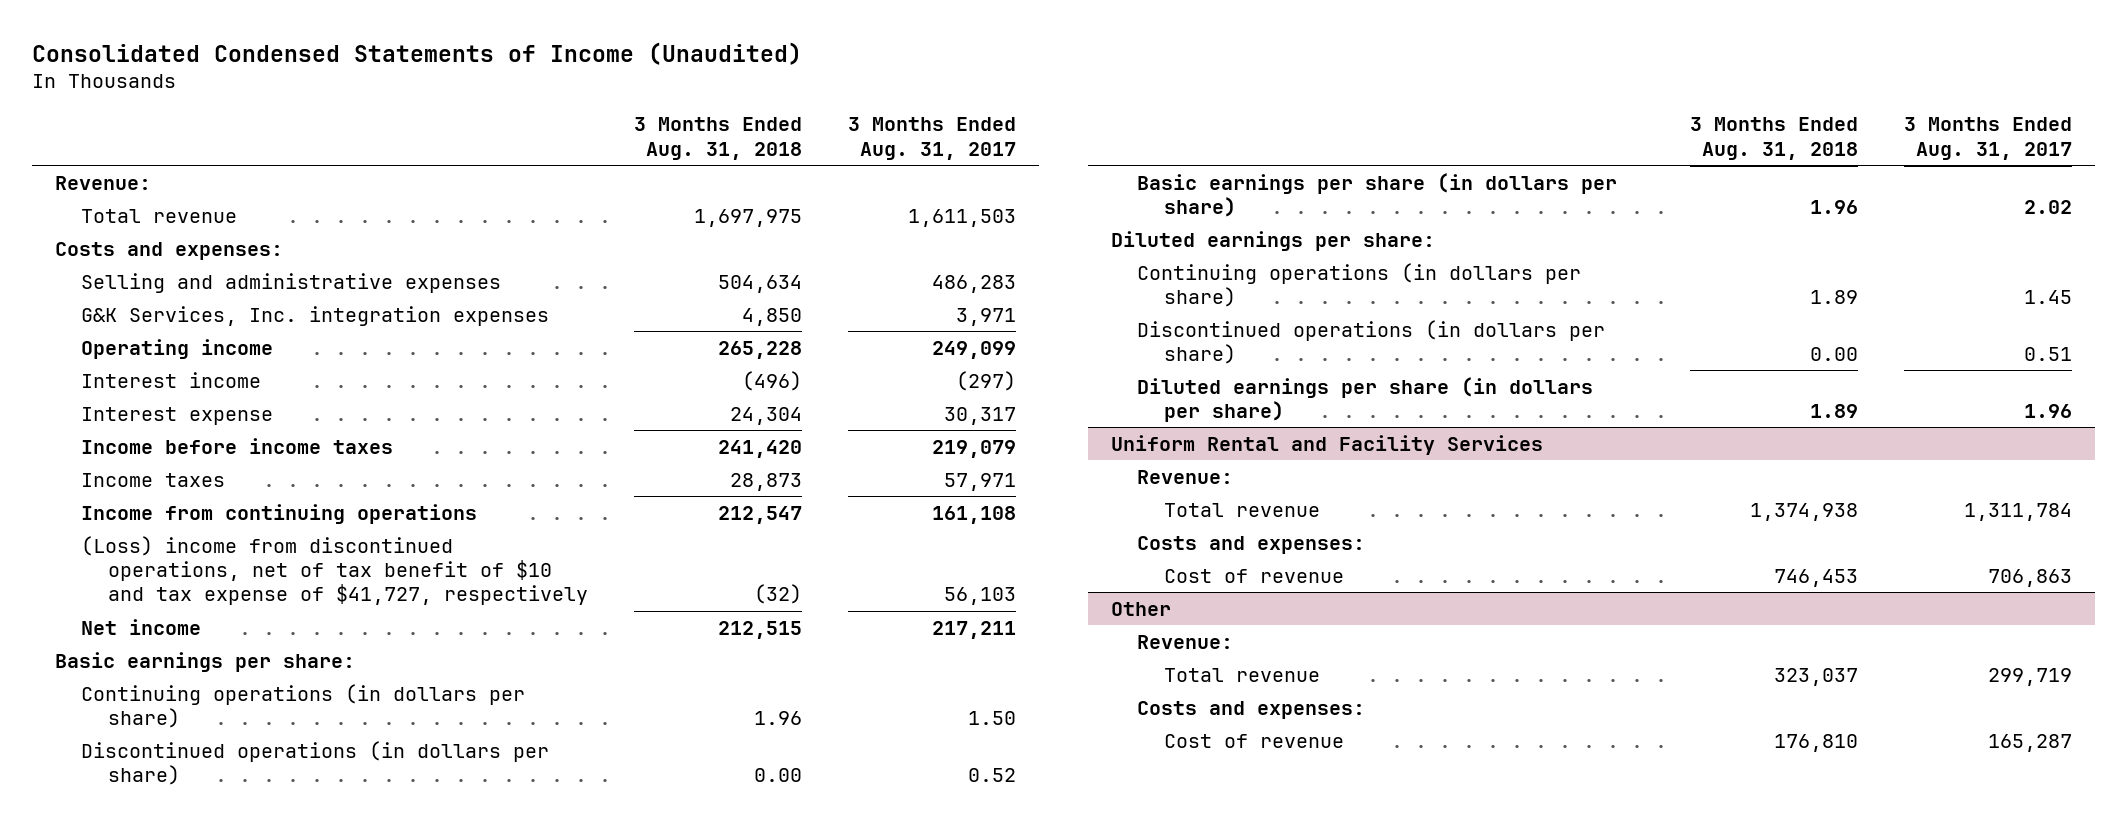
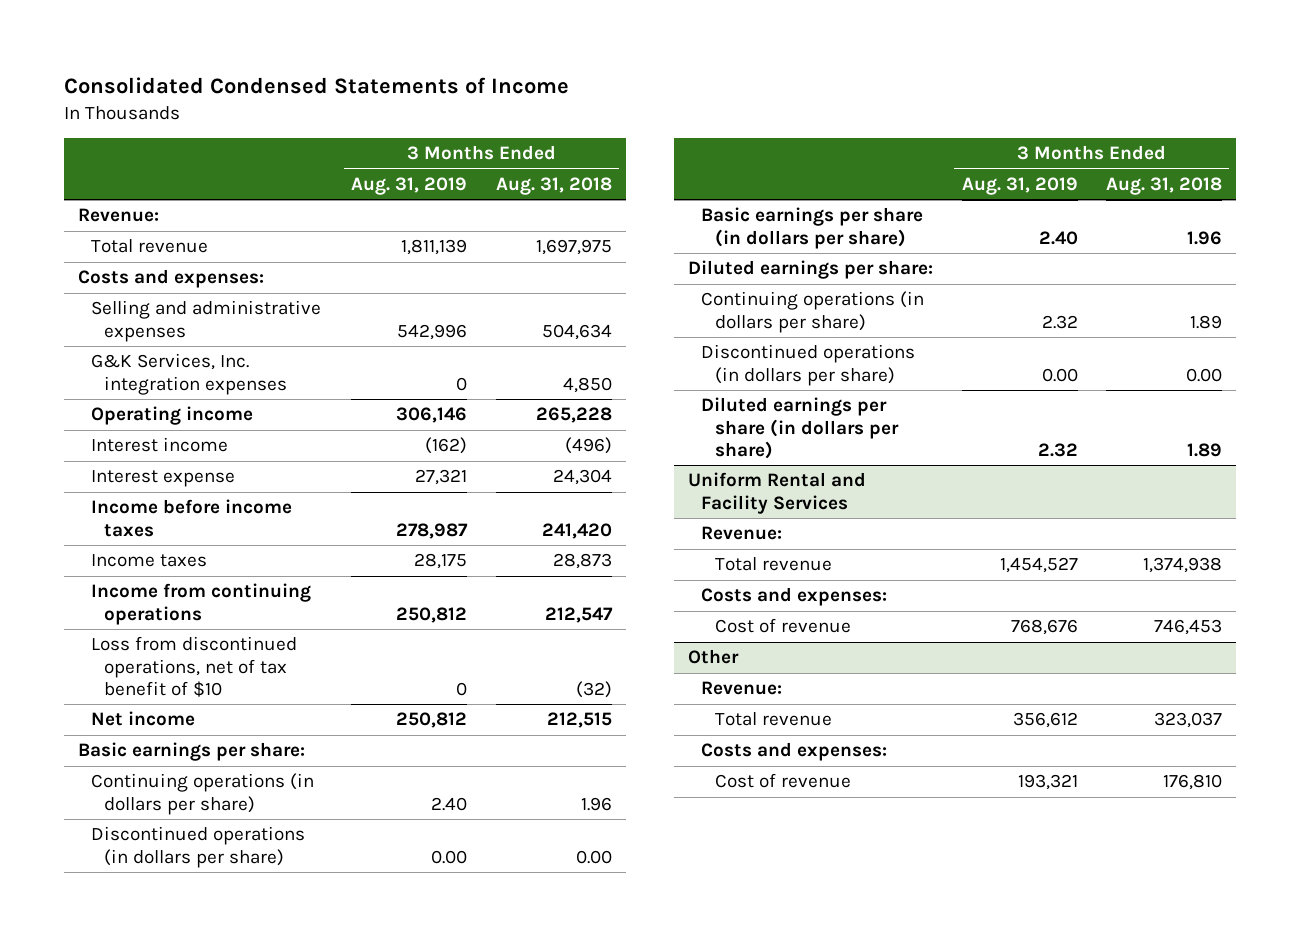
[31,41,802,65] Consolidated Condensed Statements of Income (Unaudited) -> [63,76,569,94] Consolidated Condensed Statements of Income
[847,117,1016,160] 3 Months Ended Aug. 31, 2017 -> none
none -> [351,176,468,195] Aug. 31, 2019
[81,535,588,606] (Loss) income from discontinued operations, net of tax benefit of $10 and tax expense of $41,727, respectively -> [91,636,298,698] Loss from discontinued operations, net of tax benefit of $10

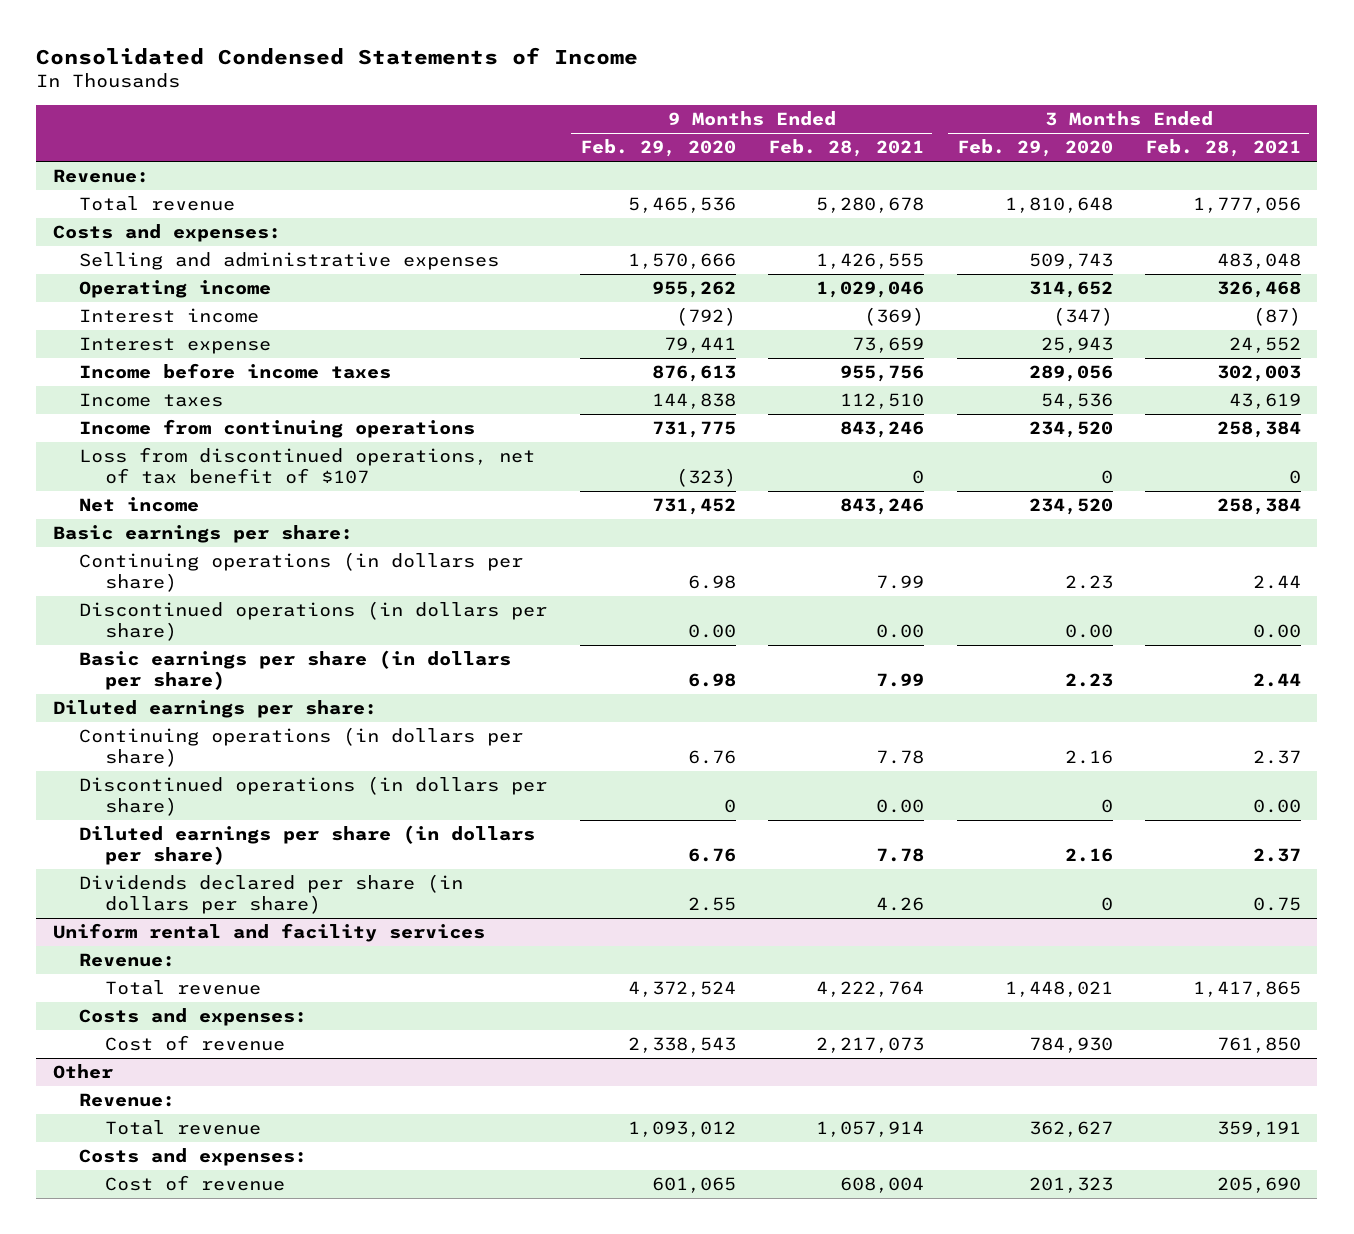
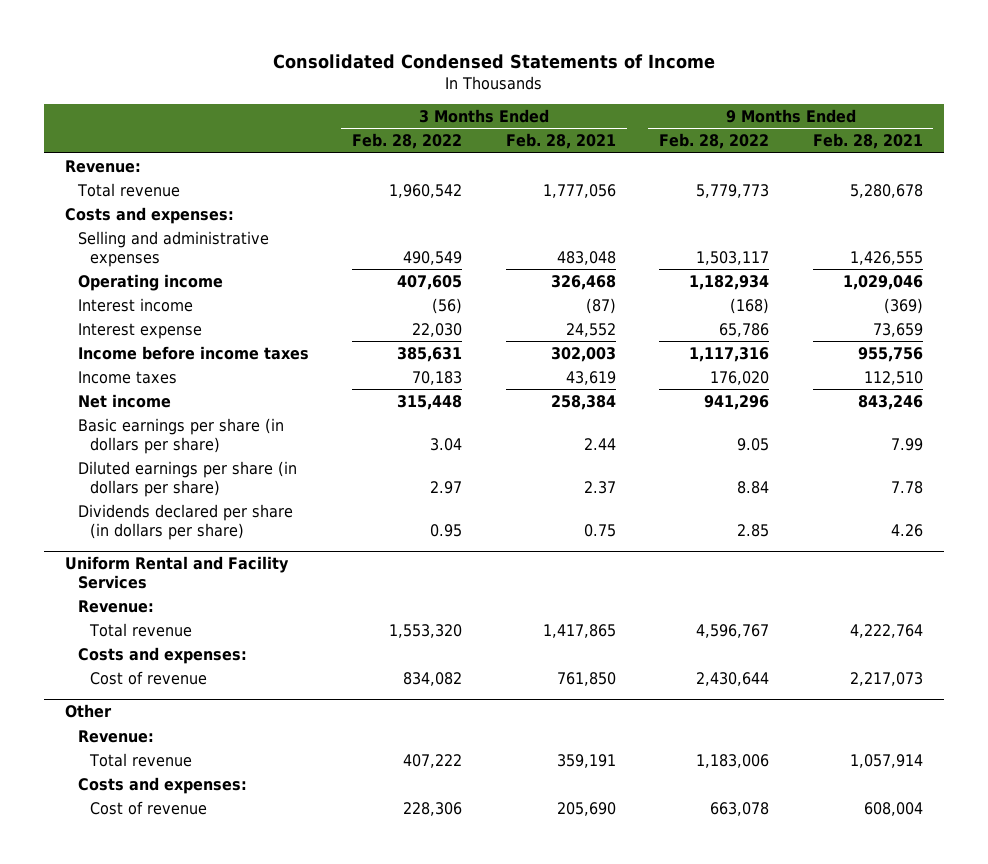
[579,139,736,158] Feb. 29, 2020 -> none
[956,139,1113,158] Feb. 29, 2020 -> none
none -> [352,133,463,150] Feb. 28, 2022
none -> [659,133,770,150] Feb. 28, 2022
[79,419,476,439] Income from continuing operations -> none
[79,447,536,485] Loss from discontinued operations, net of tax benefit of $107 -> none
[52,525,353,544] Basic earnings per share: -> none
[79,552,524,593] Continuing operations (in dollars per share) -> none
[79,601,548,642] Discontinued operations (in dollars per share) -> none
[52,700,377,719] Diluted earnings per share: -> none
[79,727,524,768] Continuing operations (in dollars per share) -> none
[79,776,548,817] Discontinued operations (in dollars per share) -> none
[52,923,485,943] Uniform rental and facility services -> [65,556,290,589] Uniform Rental and Facility Services

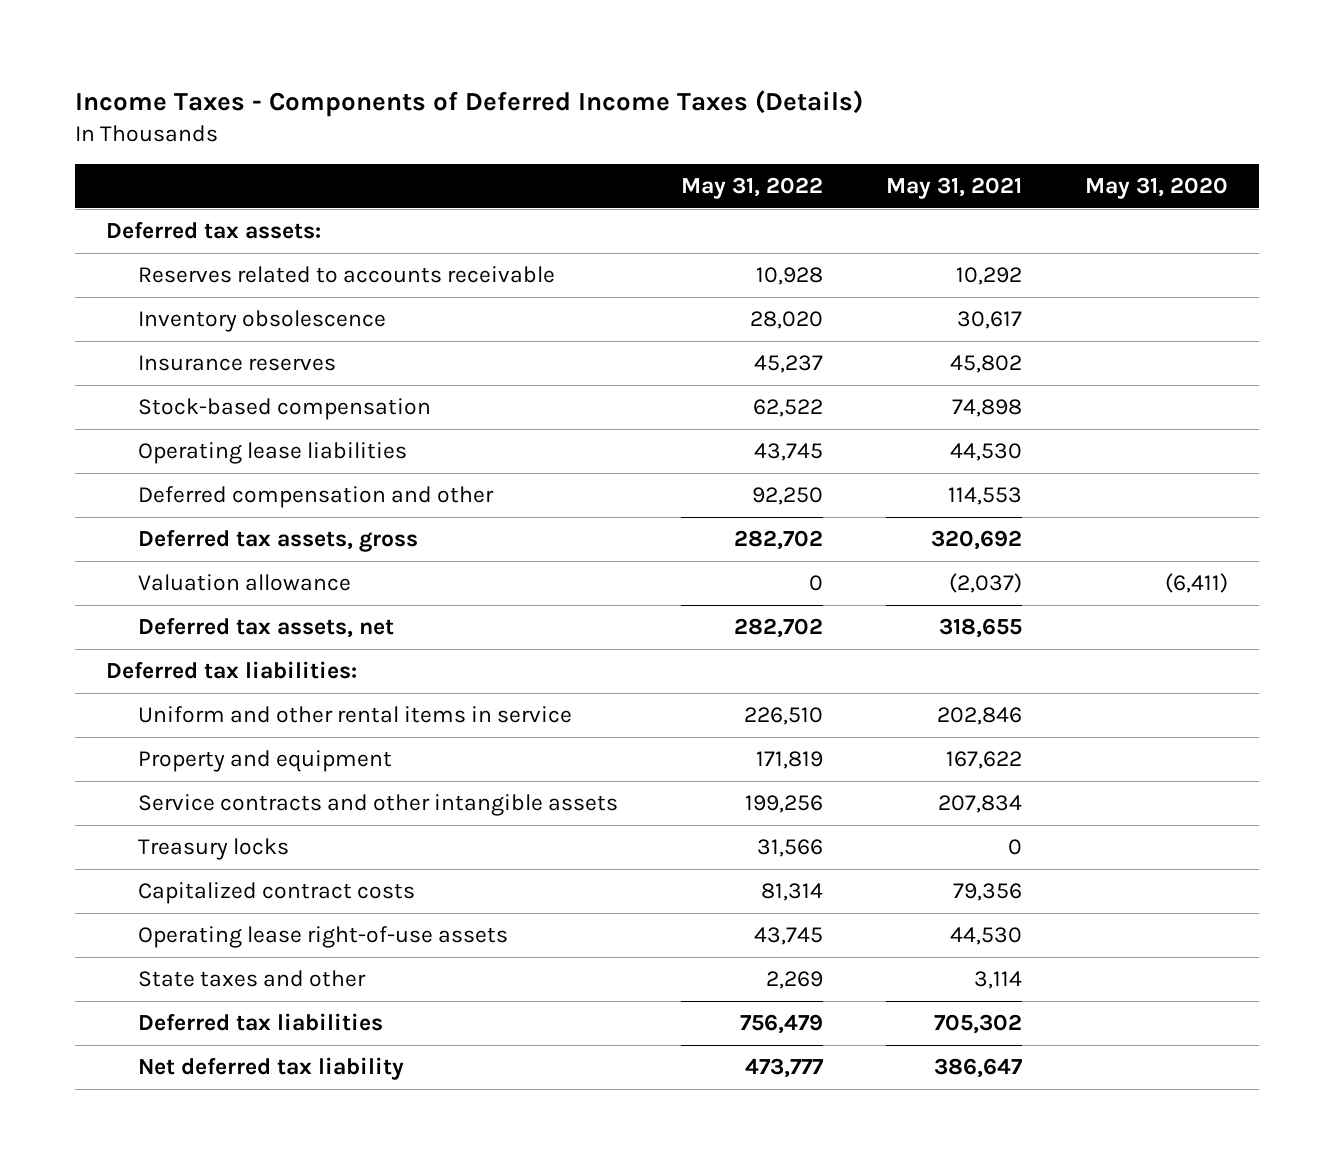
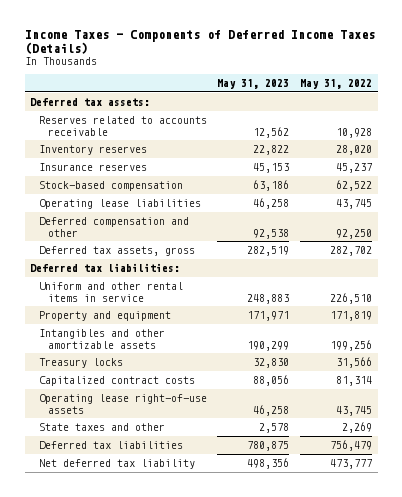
[886,176,1023,199] May 31, 2021 -> none
[1084,176,1228,199] May 31, 2020 -> none
none -> [217,79,290,90] May 31, 2023
[138,310,387,333] Inventory obsolescence -> [38,145,147,156] Inventory reserves
[138,574,352,592] Valuation allowance -> none
[138,618,395,639] Deferred tax assets, net -> none
[138,794,619,817] Service contracts and other intangible assets -> [38,329,165,349] Intangibles and other amortizable assets

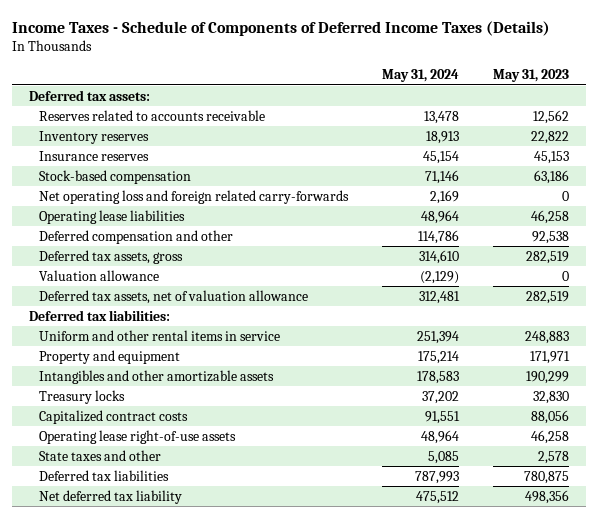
[24,29,375,54] Income Taxes - Components of Deferred Income Taxes (Details) -> [11,20,550,36] Income Taxes - Schedule of Components of Deferred Income Taxes (Details)
[300,79,373,90] May 31, 2022 -> none
none -> [382,69,460,83] May 31, 2024
none -> [39,189,350,204] Net operating loss and foreign related carry-forwards
none -> [39,269,160,281] Valuation allowance
none -> [39,289,309,304] Deferred tax assets, net of valuation allowance

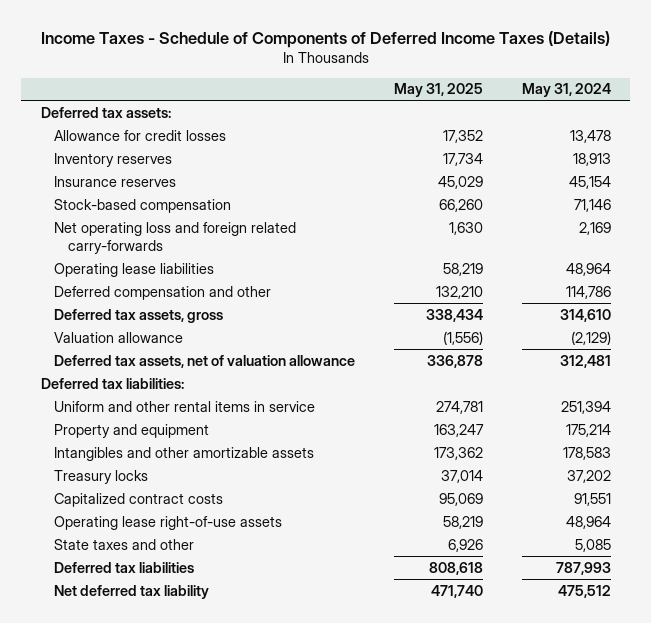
[493,69,570,83] May 31, 2023 -> none
none -> [393,83,483,98] May 31, 2025
[39,109,266,121] Reserves related to accounts receivable -> [54,129,227,141] Allowance for credit losses

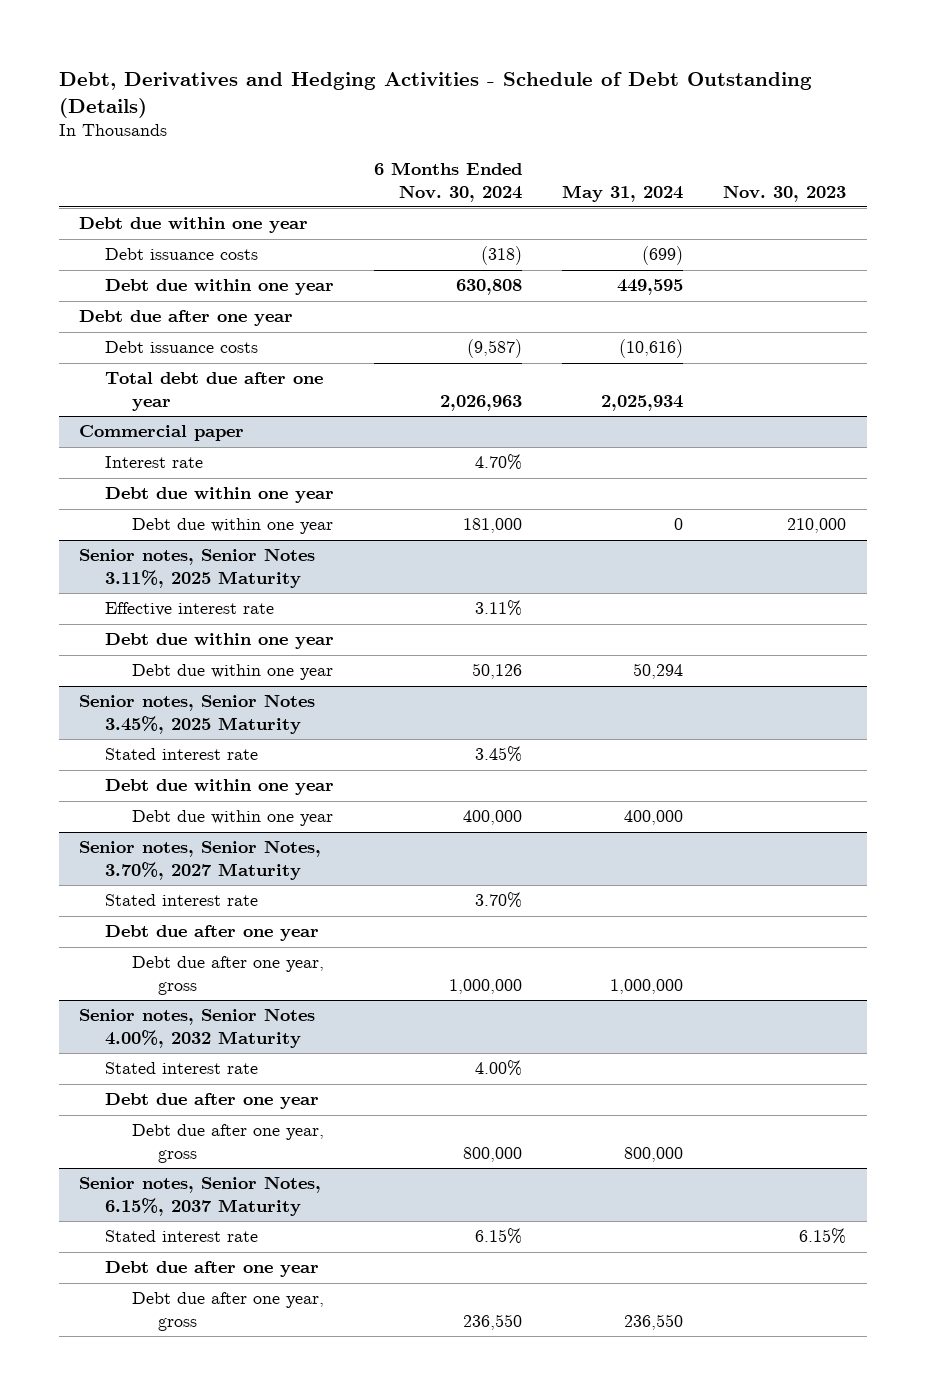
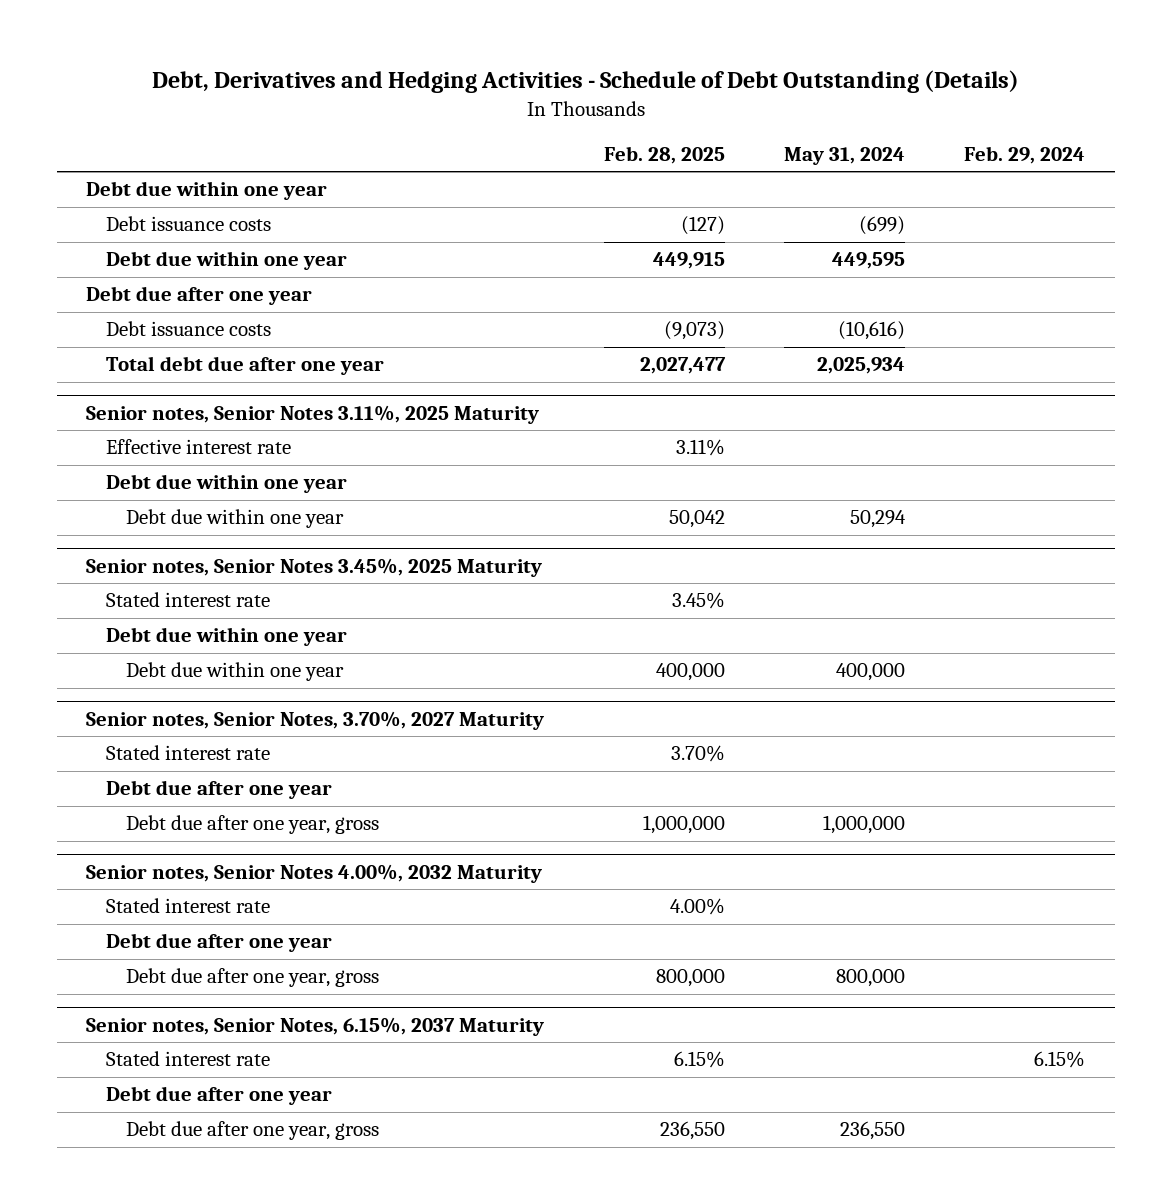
[374,162,523,202] 6 Months Ended Nov. 30, 2024 -> none
[723,184,847,202] Nov. 30, 2023 -> none
none -> [603,145,725,164] Feb. 28, 2025
none -> [964,145,1086,164] Feb. 29, 2024
[78,425,244,442] Commercial paper -> none
[105,456,204,469] Interest rate -> none
[105,487,335,504] Debt due within one year -> none
[131,518,333,535] Debt due within one year -> none

